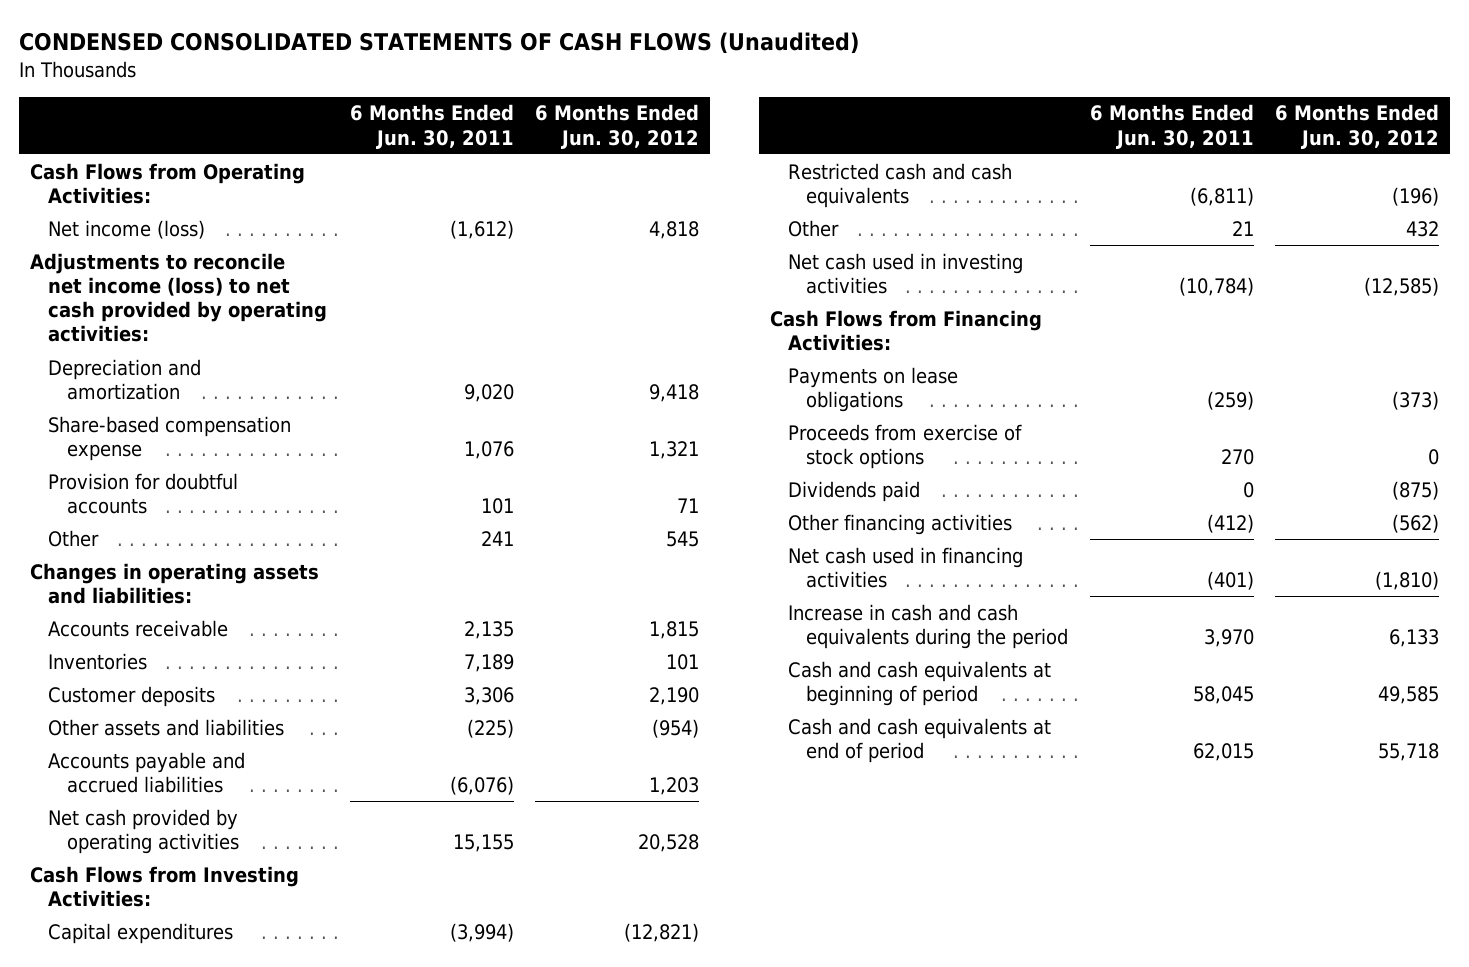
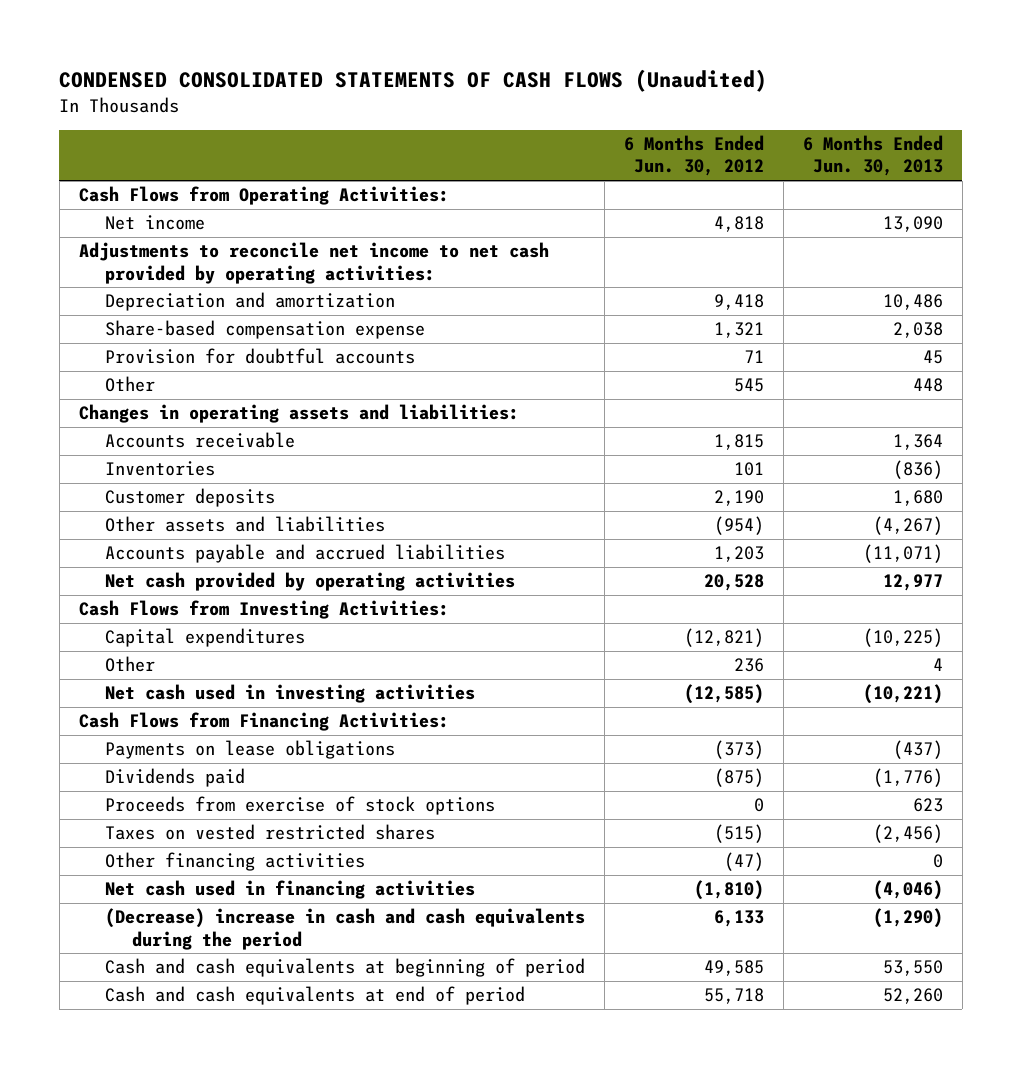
[349,104,514,149] 6 Months Ended Jun. 30, 2011 -> none
none -> [802,134,943,177] 6 Months Ended Jun. 30, 2013
[48,219,206,239] Net income (loss) -> [105,215,206,231] Net income
[30,252,328,343] Adjustments to reconcile net income (loss) to net cash provided by operating activities: -> [78,242,549,284] Adjustments to reconcile net income to net cash provided by operating activities:
[788,162,1013,208] Restricted cash and cash equivalents -> none
[1406,220,1440,237] 432 -> [733,658,764,673] 236
[788,423,1023,469] Proceeds from exercise of stock options -> [105,796,496,816] Proceeds from exercise of stock options
none -> [105,824,436,841] Taxes on vested restricted shares
[1392,513,1440,533] (562) -> [723,852,764,872] (47)
[788,603,1069,649] Increase in cash and cash equivalents during the period -> [105,908,586,950] (Decrease) increase in cash and cash equivalents during the period

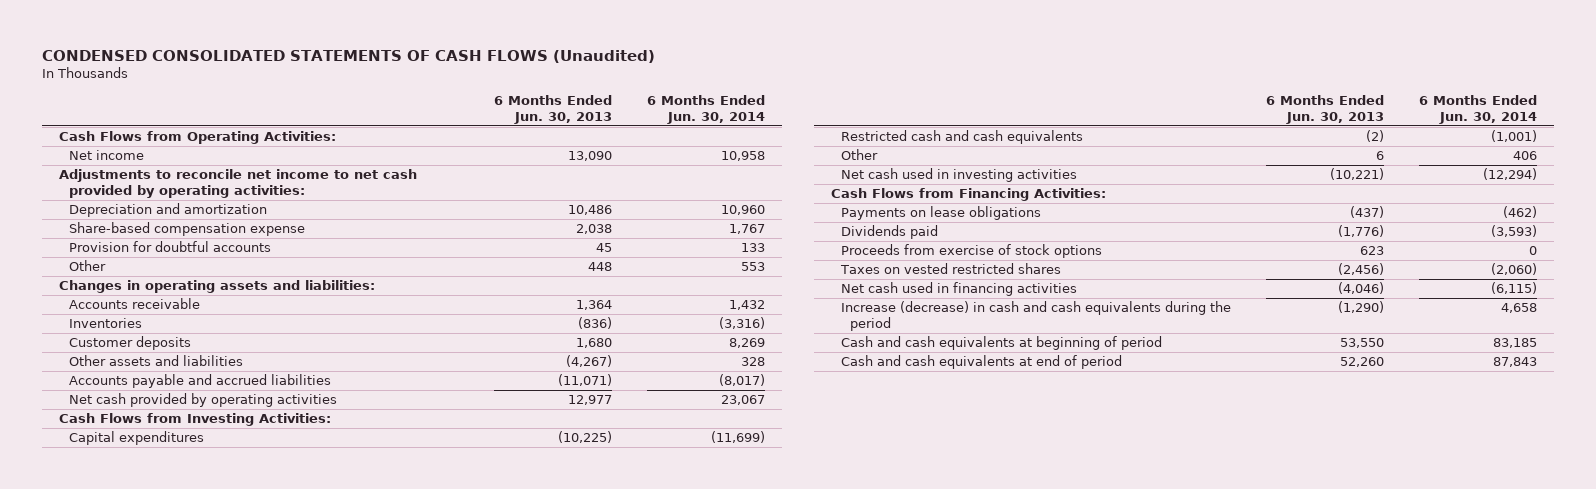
[623,134,764,177] 6 Months Ended Jun. 30, 2012 -> none
none -> [646,95,765,124] 6 Months Ended Jun. 30, 2014
none -> [840,130,1083,145] Restricted cash and cash equivalents
[932,658,943,672] 4 -> [1375,151,1384,161] 6
[105,852,366,872] Other financing activities -> none
[105,908,586,950] (Decrease) increase in cash and cash equivalents during the period -> [840,301,1231,331] Increase (decrease) in cash and cash equivalents during the period

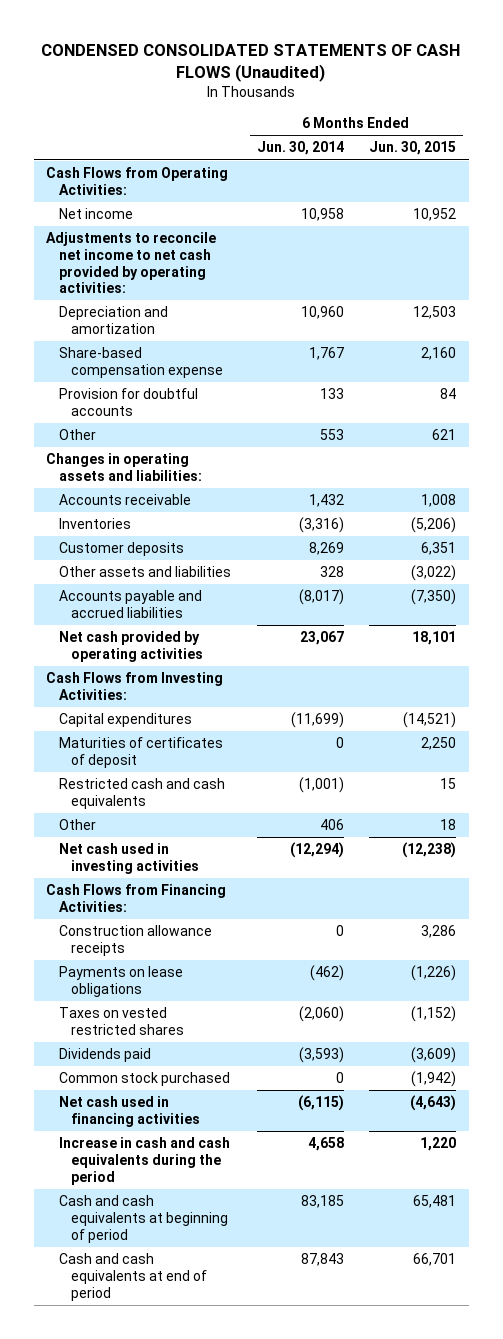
[493,95,612,124] 6 Months Ended Jun. 30, 2013 -> none
none -> [369,141,457,156] Jun. 30, 2015
none -> [58,737,223,768] Maturities of certificates of deposit
none -> [58,925,212,956] Construction allowance receipts
[840,244,1102,259] Proceeds from exercise of stock options -> none
[840,225,938,240] Dividends paid -> [58,1048,151,1063] Dividends paid
none -> [58,1072,230,1087] Common stock purchased
[840,301,1231,331] Increase (decrease) in cash and cash equivalents during the period -> [58,1137,230,1185] Increase in cash and cash equivalents during the period

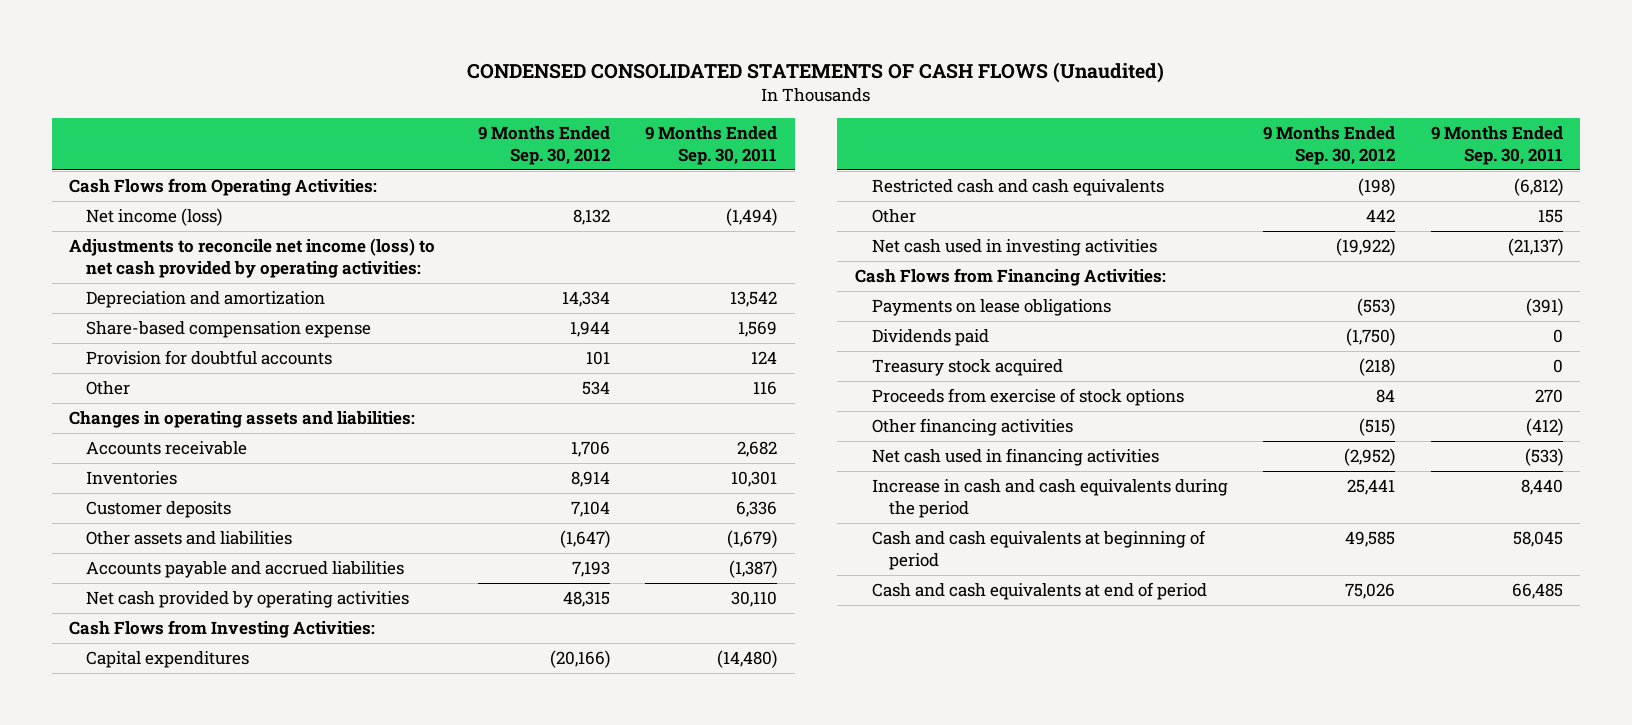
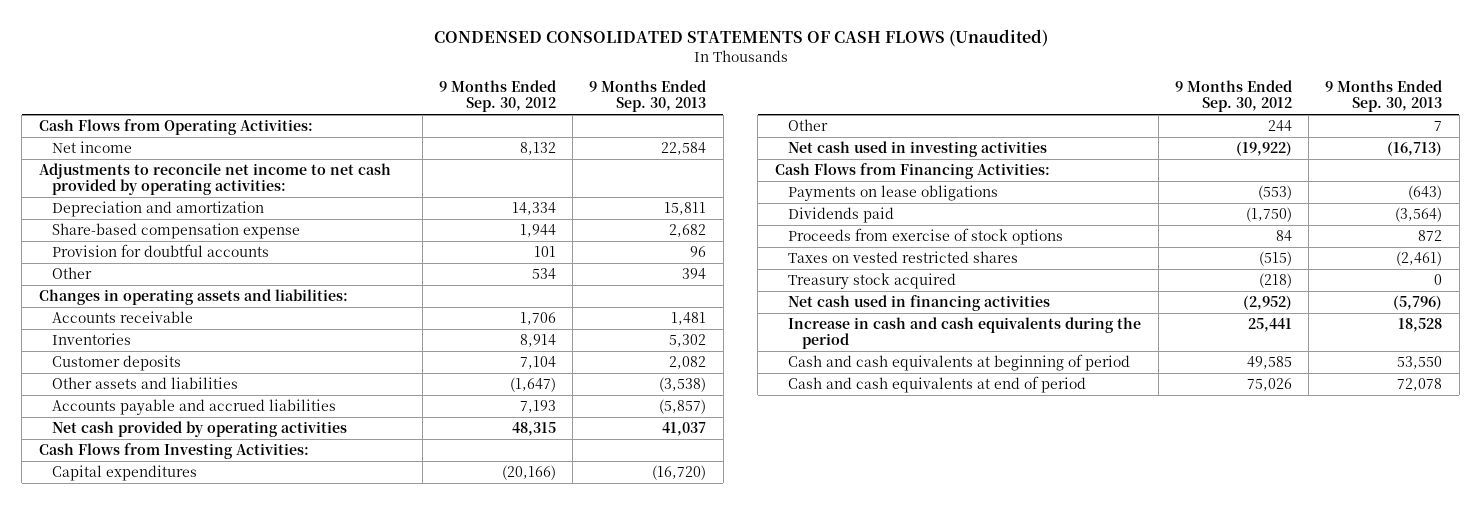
[645,126,778,165] 9 Months Ended Sep. 30, 2011 -> none
none -> [589,80,707,113] 9 Months Ended Sep. 30, 2013
[86,208,223,227] Net income (loss) -> [52,141,133,154] Net income
[69,238,436,278] Adjustments to reconcile net income (loss) to net cash provided by operating activities: -> [38,163,391,196] Adjustments to reconcile net income to net cash provided by operating activities:
[871,179,1164,197] Restricted cash and cash equivalents -> none
[1366,209,1396,223] 442 -> [1267,120,1292,132] 244
[871,418,1073,437] Other financing activities -> [788,251,1019,264] Taxes on vested restricted shares
[871,359,1063,377] Treasury stock acquired -> [788,273,957,290] Treasury stock acquired

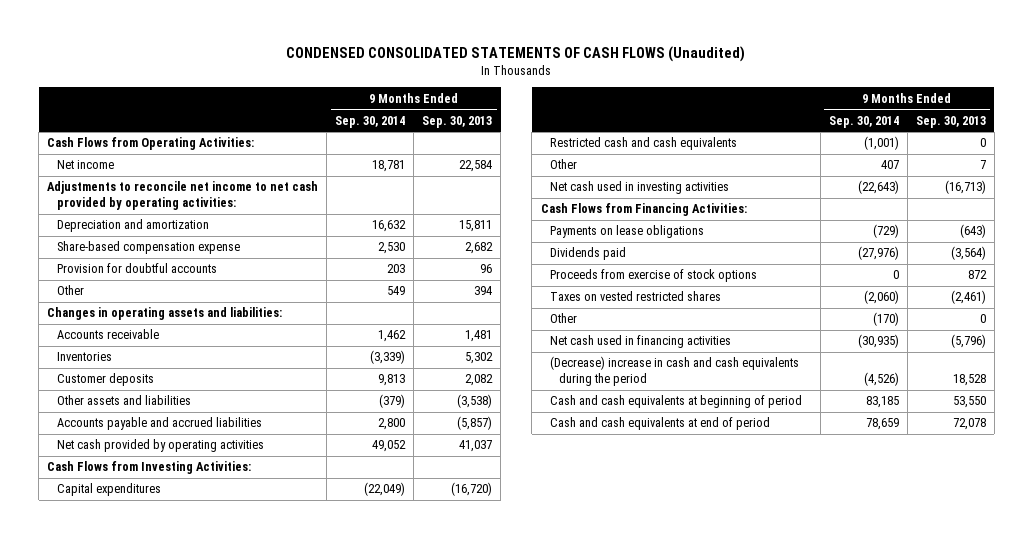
[438,80,556,113] 9 Months Ended Sep. 30, 2012 -> none
none -> [335,115,406,128] Sep. 30, 2014
none -> [549,137,737,151] Restricted cash and cash equivalents
[788,273,957,290] Treasury stock acquired -> none
none -> [549,313,577,324] Other
[788,317,1142,350] Increase in cash and cash equivalents during the period -> [549,356,799,387] (Decrease) increase in cash and cash equivalents during the period

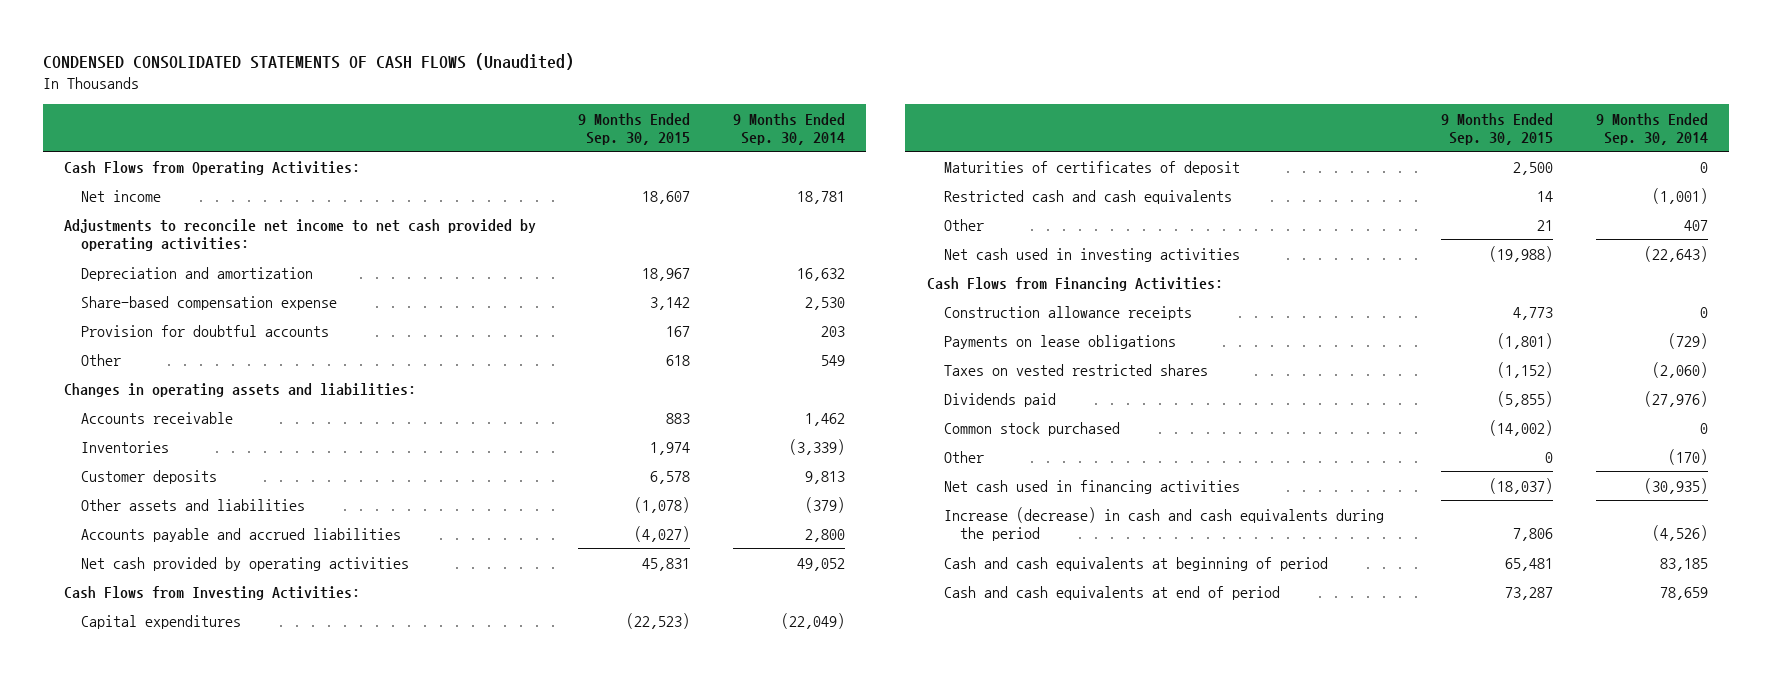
[422,115,493,128] Sep. 30, 2013 -> none
none -> [578,112,691,145] 9 Months Ended Sep. 30, 2015
none -> [943,160,1240,175] Maturities of certificates of deposit
none -> [943,305,1192,320] Construction allowance receipts
[549,269,757,283] Proceeds from exercise of stock options -> none
[549,247,626,261] Dividends paid -> [943,392,1056,407] Dividends paid
none -> [943,421,1120,436] Common stock purchased
[549,356,799,387] (Decrease) increase in cash and cash equivalents during the period -> [943,506,1384,542] Increase (decrease) in cash and cash equivalents during the period

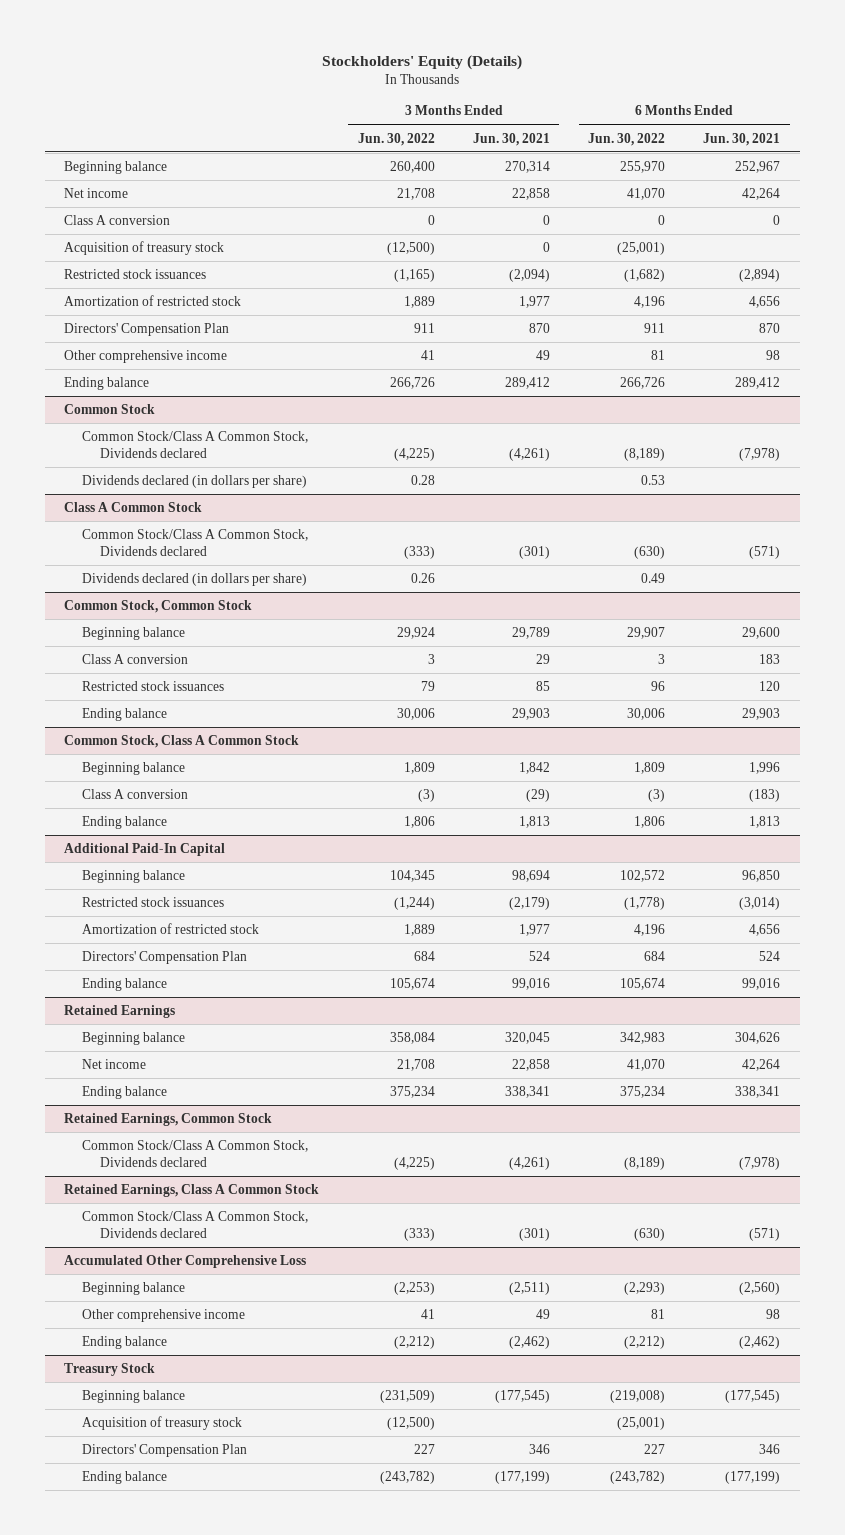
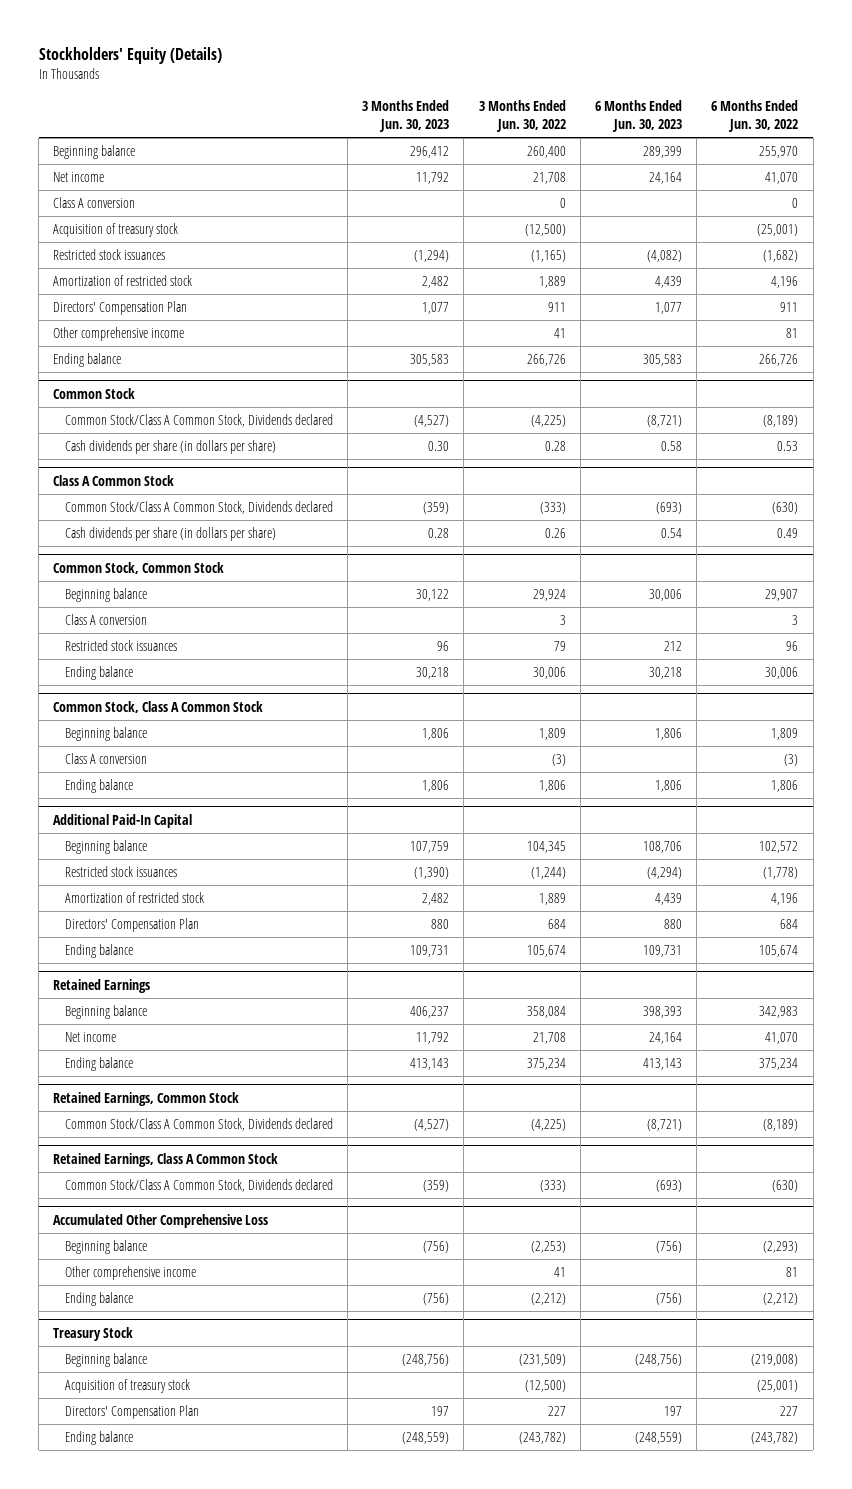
[472,132,550,146] Jun. 30, 2021 -> none
[703,132,781,146] Jun. 30, 2021 -> none
none -> [362,100,450,133] 3 Months Ended Jun. 30, 2023
none -> [595,100,683,133] 6 Months Ended Jun. 30, 2023
[82,474,308,488] Dividends declared (in dollars per share) -> [64,440,276,455] Cash dividends per share (in dollars per share)
[82,572,308,586] Dividends declared (in dollars per share) -> [64,527,276,542] Cash dividends per share (in dollars per share)

